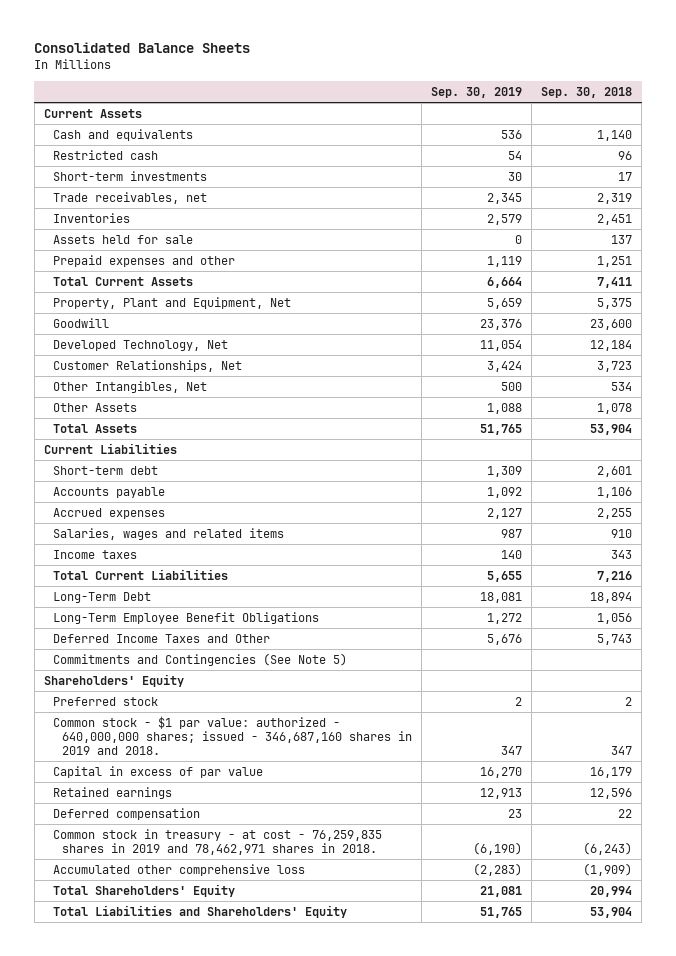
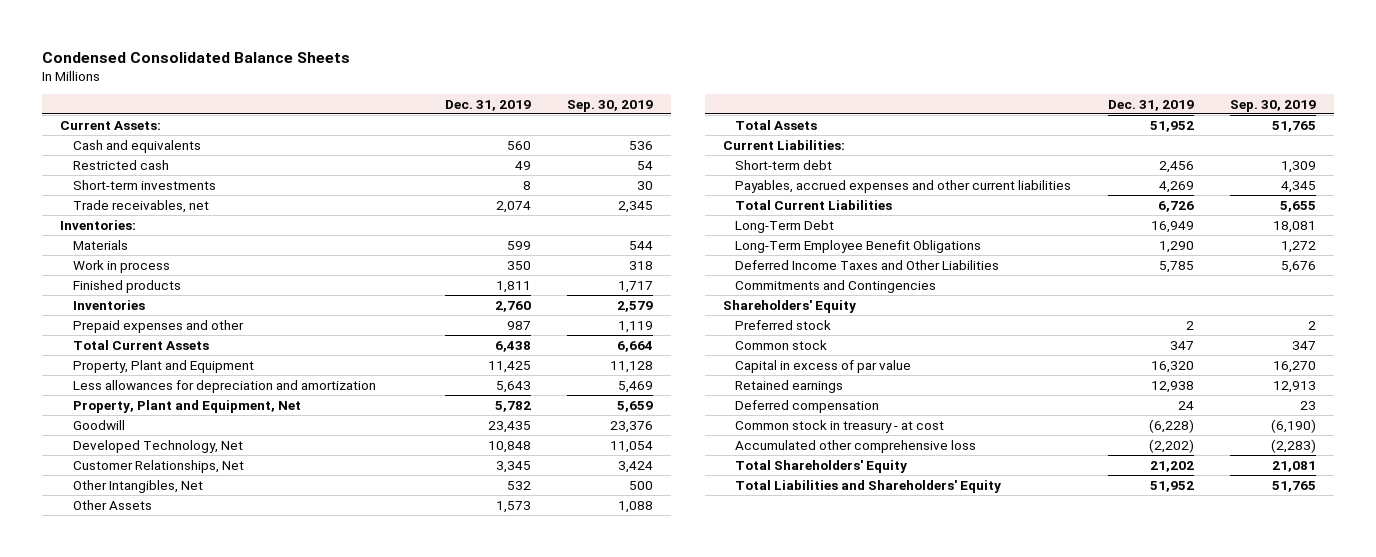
[34,41,251,53] Consolidated Balance Sheets -> [41,51,350,63] Condensed Consolidated Balance Sheets
[541,86,633,98] Sep. 30, 2018 -> none
none -> [444,99,531,111] Dec. 31, 2019
[43,109,142,119] Current Assets -> [59,120,161,130] Current Assets:
none -> [59,219,136,230] Inventories:
none -> [72,239,128,250] Materials
none -> [72,259,170,273] Work in process
none -> [72,279,181,293] Finished products
[52,235,193,245] Assets held for sale -> none
none -> [72,359,254,373] Property, Plant and Equipment
none -> [72,379,376,393] Less allowances for depreciation and amortization
[43,443,177,455] Current Liabilities -> [722,139,845,150] Current Liabilities:
[52,487,165,499] Accounts payable -> none
[52,508,165,520] Accrued expenses -> none
[52,528,284,541] Salaries, wages and related items -> none
[52,550,137,560] Income taxes -> none
none -> [735,179,1072,193] Payables, accrued expenses and other current liabilities
[52,634,270,644] Deferred Income Taxes and Other -> [735,259,1000,270] Deferred Income Taxes and Other Liabilities
[52,653,347,667] Commitments and Contingencies (See Note 5) -> [735,279,937,293] Commitments and Contingencies
[52,716,413,755] Common stock - $1 par value: authorized - 640,000,000 shares; issued - 346,687,160 shares in 2019 and 2018. -> [735,339,828,350] Common stock
[52,829,382,855] Common stock in treasury - at cost - 76,259,835 shares in 2019 and 78,462,971 shares in 2018. -> [735,419,945,433] Common stock in treasury - at cost

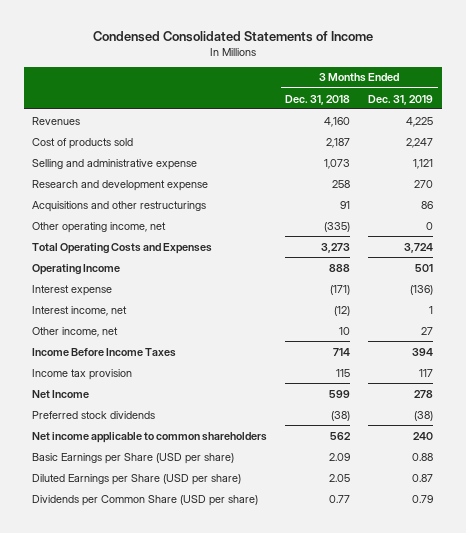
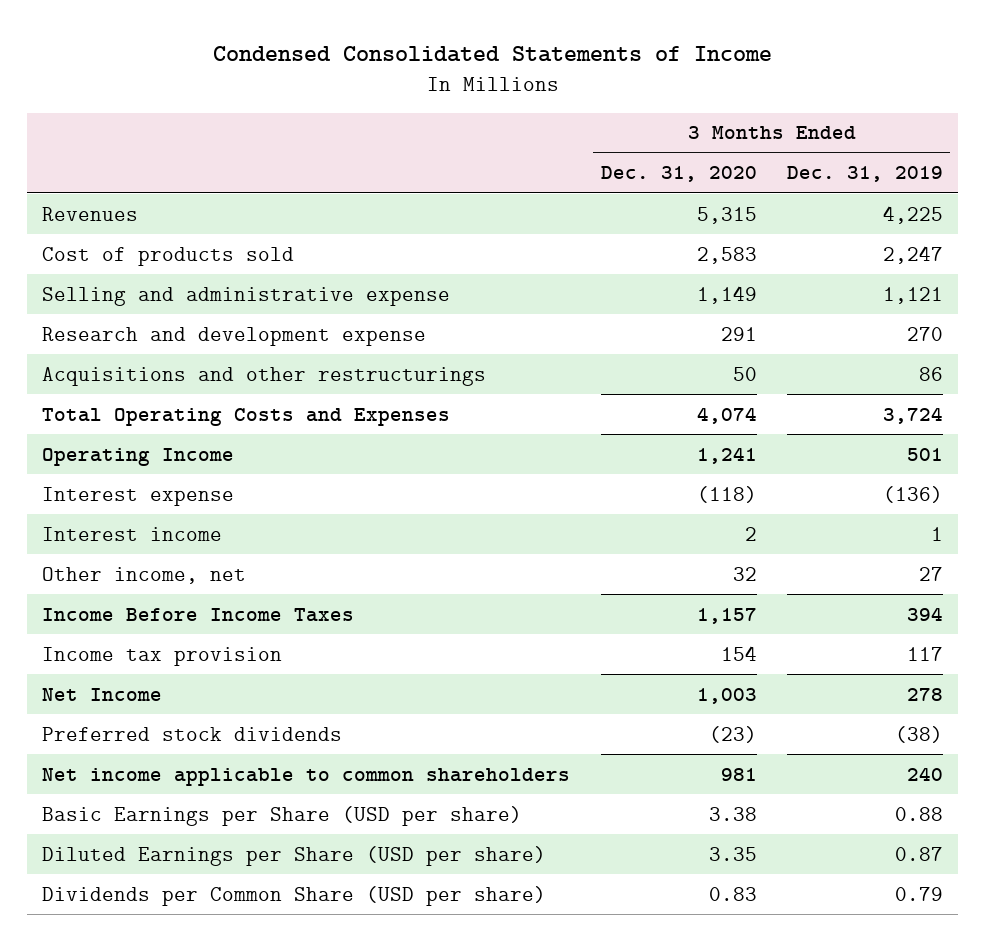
[285,94,351,105] Dec. 31, 2018 -> none
none -> [600,166,757,183] Dec. 31, 2020
[32,221,167,233] Other operating income, net -> none
[32,305,128,316] Interest income, net -> [42,526,223,541] Interest income

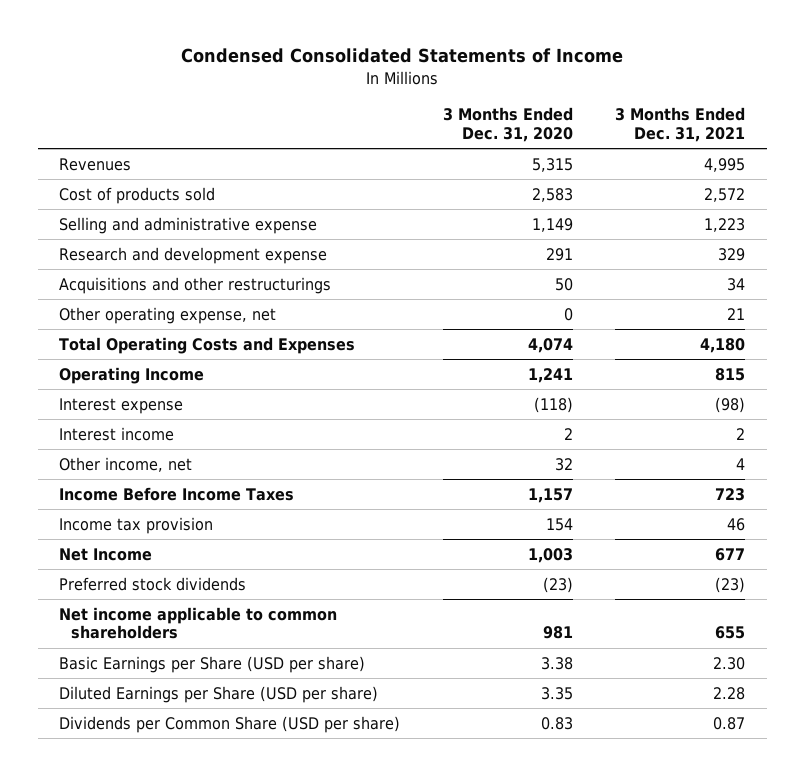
[786,166,943,183] Dec. 31, 2019 -> none
none -> [615,107,746,142] 3 Months Ended Dec. 31, 2021
none -> [59,306,277,324] Other operating expense, net

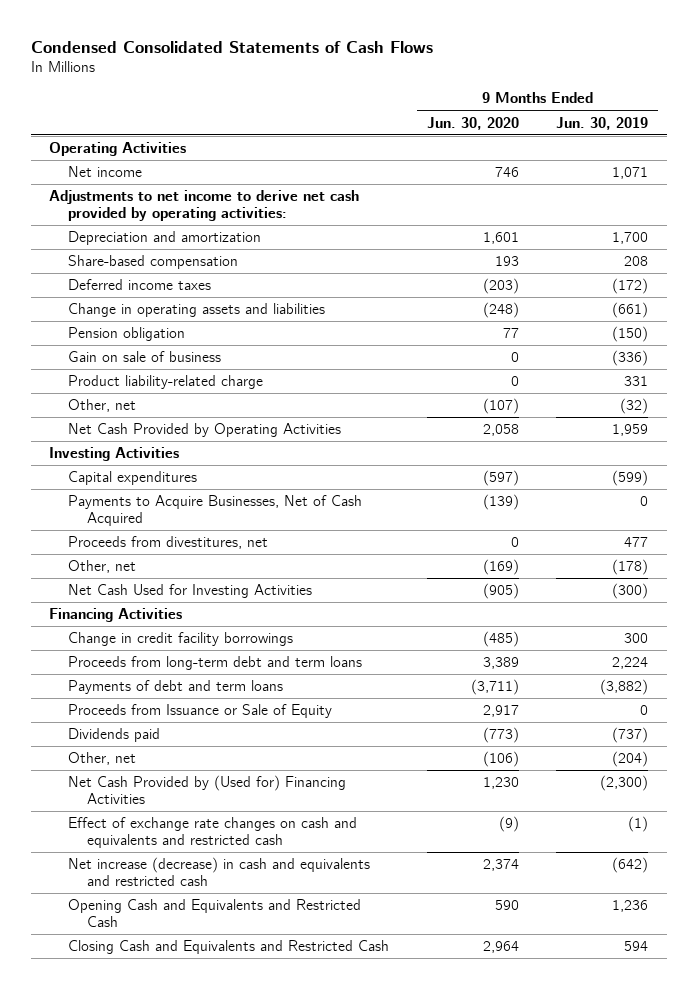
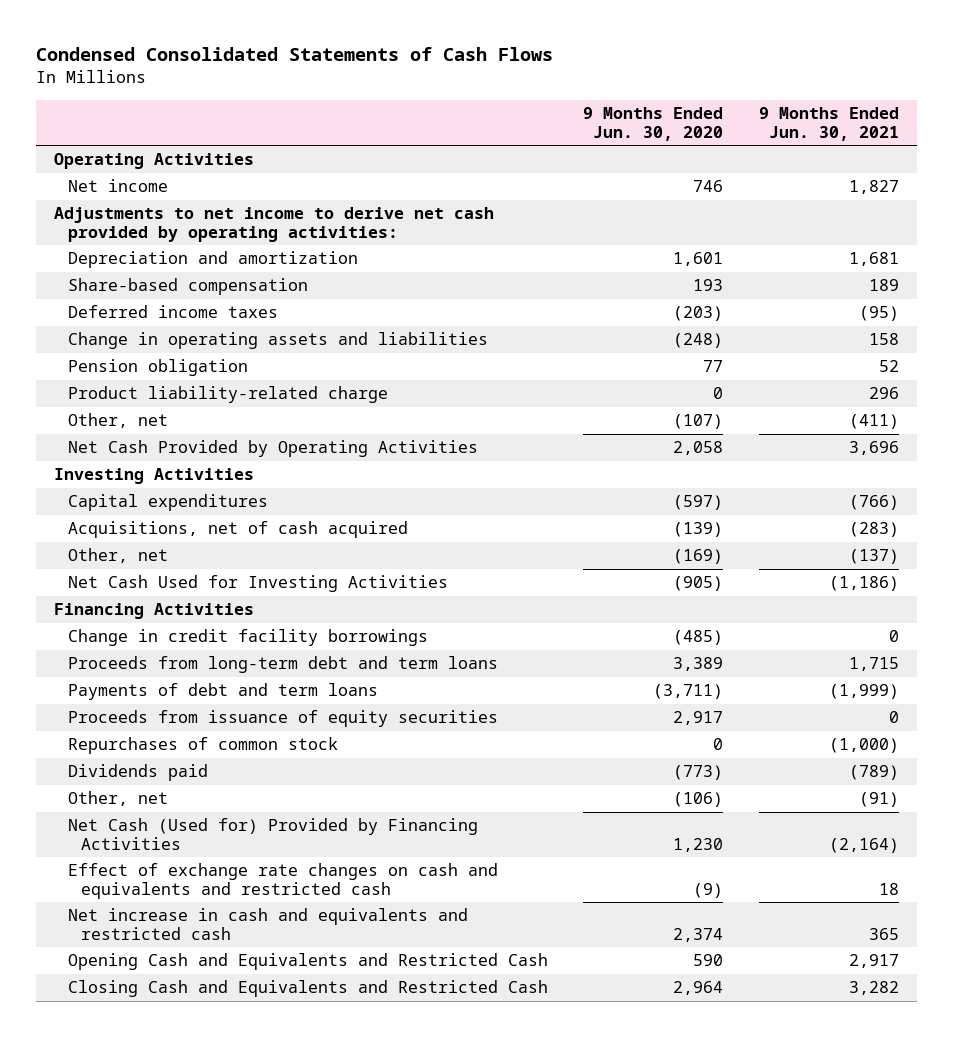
[556,116,649,130] Jun. 30, 2019 -> none
none -> [758,106,899,141] 9 Months Ended Jun. 30, 2021
[67,351,221,363] Gain on sale of business -> none
[67,536,268,550] Proceeds from divestitures, net -> none
[67,495,362,527] Payments to Acquire Businesses, Net of Cash Acquired -> [67,521,408,539] Acquisitions, net of cash acquired
[67,704,332,719] Proceeds from Issuance or Sale of Equity -> [67,710,498,728] Proceeds from issuance of equity securities
none -> [67,737,338,755] Repurchases of common stock
[67,775,346,805] Net Cash Provided by (Used for) Financing Activities -> [67,818,478,850] Net Cash (Used for) Provided by Financing Activities
[67,857,370,887] Net increase (decrease) in cash and equivalents and restricted cash -> [67,908,468,940] Net increase in cash and equivalents and restricted cash

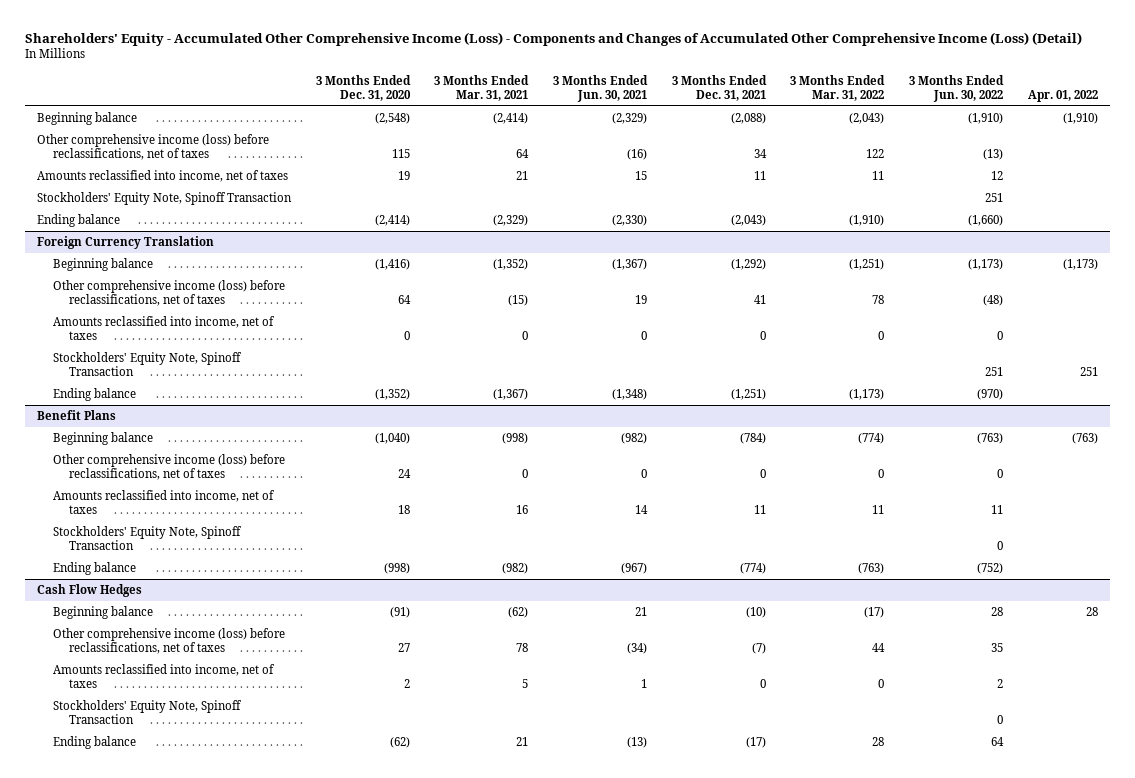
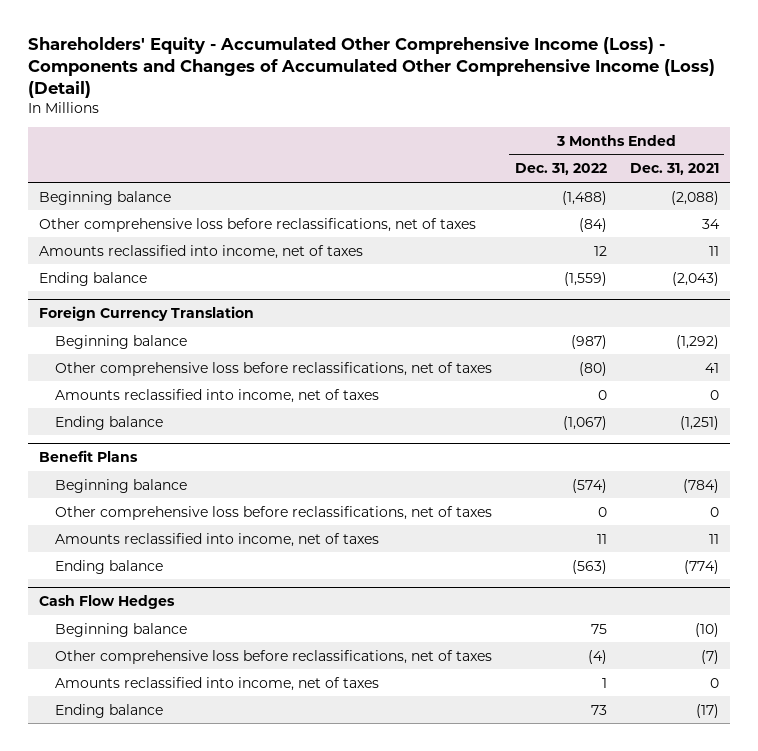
[315,74,411,101] 3 Months Ended Dec. 31, 2020 -> none
[434,74,530,101] 3 Months Ended Mar. 31, 2021 -> none
[553,74,649,102] 3 Months Ended Jun. 30, 2021 -> none
[790,74,886,101] 3 Months Ended Mar. 31, 2022 -> none
[909,74,1005,102] 3 Months Ended Jun. 30, 2022 -> none
[1027,89,1098,102] Apr. 01, 2022 -> none
none -> [514,163,607,176] Dec. 31, 2022
[37,134,270,161] Other comprehensive income (loss) before reclassifications, net of taxes -> [39,217,477,232] Other comprehensive loss before reclassifications, net of taxes
[37,192,293,206] Stockholders' Equity Note, Spinoff Transaction -> none
[53,280,286,307] Other comprehensive income (loss) before reclassifications, net of taxes -> [55,361,493,376] Other comprehensive loss before reclassifications, net of taxes
[53,352,243,377] Stockholders' Equity Note, Spinoff Transaction -> none
[53,454,286,481] Other comprehensive income (loss) before reclassifications, net of taxes -> [55,505,493,520] Other comprehensive loss before reclassifications, net of taxes
[53,526,243,551] Stockholders' Equity Note, Spinoff Transaction -> none
[53,628,286,655] Other comprehensive income (loss) before reclassifications, net of taxes -> [55,649,493,664] Other comprehensive loss before reclassifications, net of taxes
[53,700,243,725] Stockholders' Equity Note, Spinoff Transaction -> none

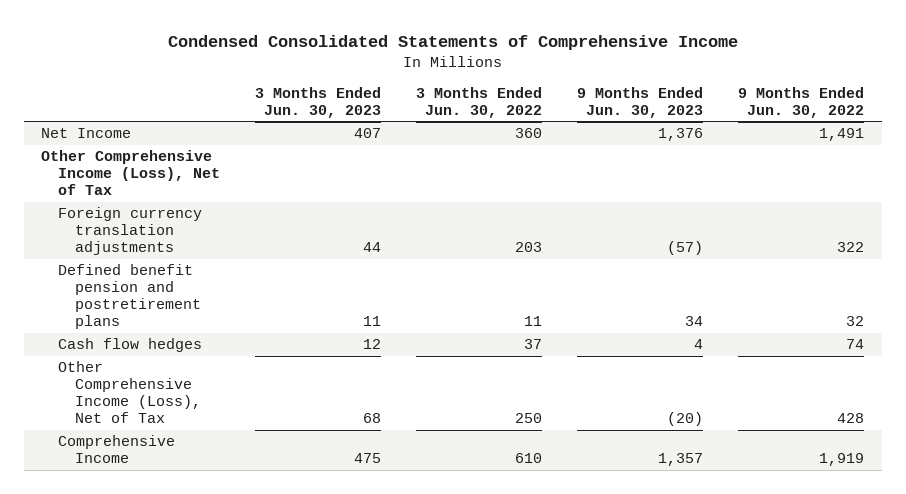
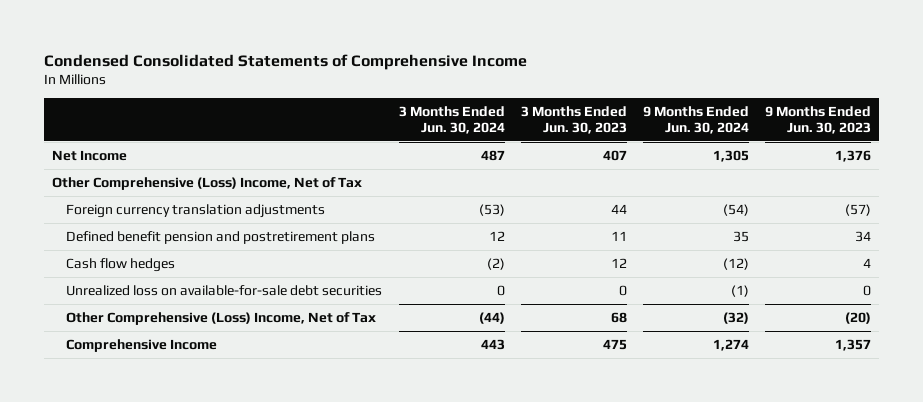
[416,86,543,118] 3 Months Ended Jun. 30, 2022 -> none
[738,86,865,118] 9 Months Ended Jun. 30, 2022 -> none
none -> [398,105,505,134] 3 Months Ended Jun. 30, 2024
none -> [642,105,749,134] 9 Months Ended Jun. 30, 2024
[41,150,221,196] Other Comprehensive Income (Loss), Net of Tax -> [52,176,363,190] Other Comprehensive (Loss) Income, Net of Tax
none -> [66,284,383,296] Unrealized loss on available-for-sale debt securities
[58,361,202,424] Other Comprehensive Income (Loss), Net of Tax -> [66,311,377,325] Other Comprehensive (Loss) Income, Net of Tax

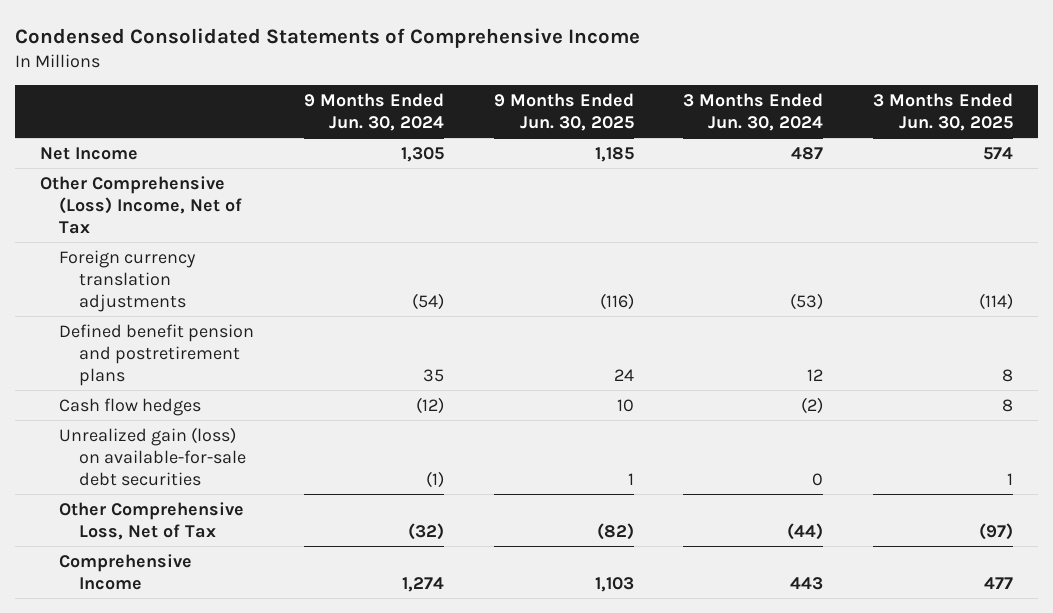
[520,105,627,134] 3 Months Ended Jun. 30, 2023 -> none
[764,105,871,134] 9 Months Ended Jun. 30, 2023 -> none
none -> [493,92,634,131] 9 Months Ended Jun. 30, 2025
none -> [872,92,1013,131] 3 Months Ended Jun. 30, 2025
[66,284,383,296] Unrealized loss on available-for-sale debt securities -> [59,426,246,487] Unrealized gain (loss) on available-for-sale debt securities
[66,311,377,325] Other Comprehensive (Loss) Income, Net of Tax -> [59,501,245,540] Other Comprehensive Loss, Net of Tax

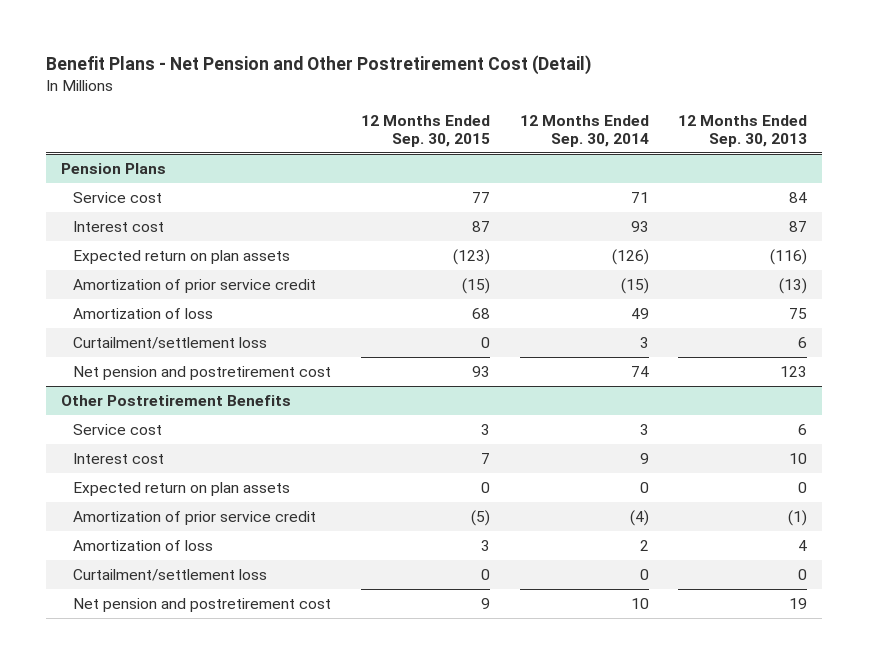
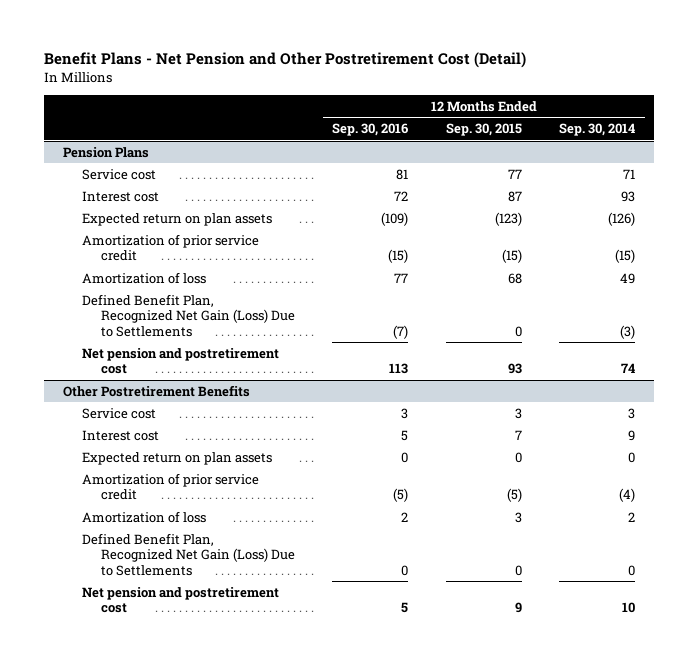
[678,114,808,148] 12 Months Ended Sep. 30, 2013 -> none
none -> [332,123,409,137] Sep. 30, 2016
[73,336,268,349] Curtailment/settlement loss -> none
none -> [81,293,295,337] Defined Benefit Plan, Recognized Net Gain (Loss) Due to Settlements
[73,568,268,581] Curtailment/settlement loss -> none
none -> [81,532,295,576] Defined Benefit Plan, Recognized Net Gain (Loss) Due to Settlements

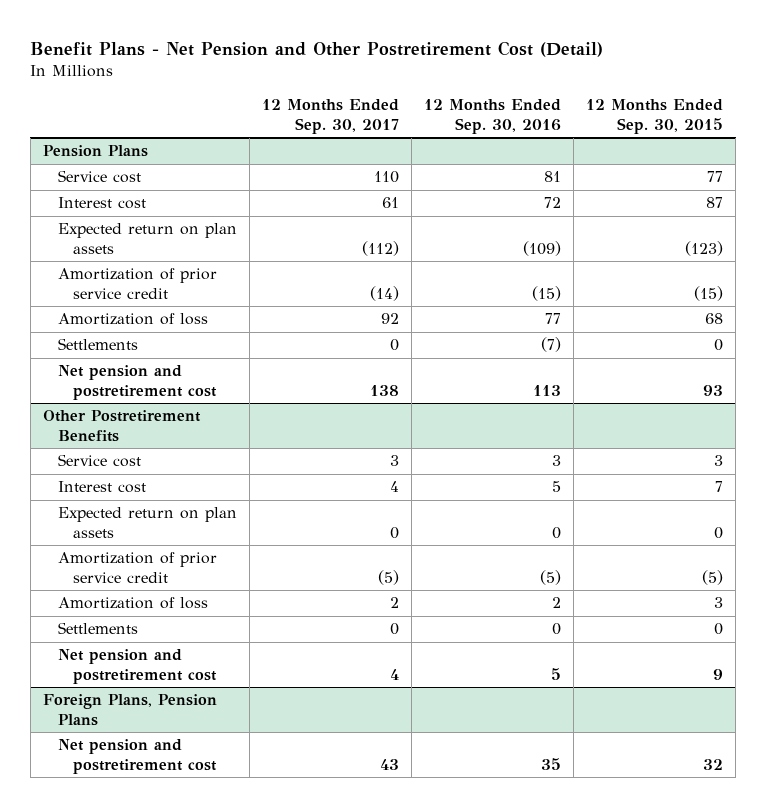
[559,123,636,137] Sep. 30, 2014 -> none
none -> [262,99,400,134] 12 Months Ended Sep. 30, 2017
[81,293,295,337] Defined Benefit Plan, Recognized Net Gain (Loss) Due to Settlements -> [58,338,139,351] Settlements
[81,532,295,576] Defined Benefit Plan, Recognized Net Gain (Loss) Due to Settlements -> [58,622,139,635] Settlements
none -> [42,694,217,726] Foreign Plans, Pension Plans
none -> [58,739,218,774] Net pension and postretirement cost

